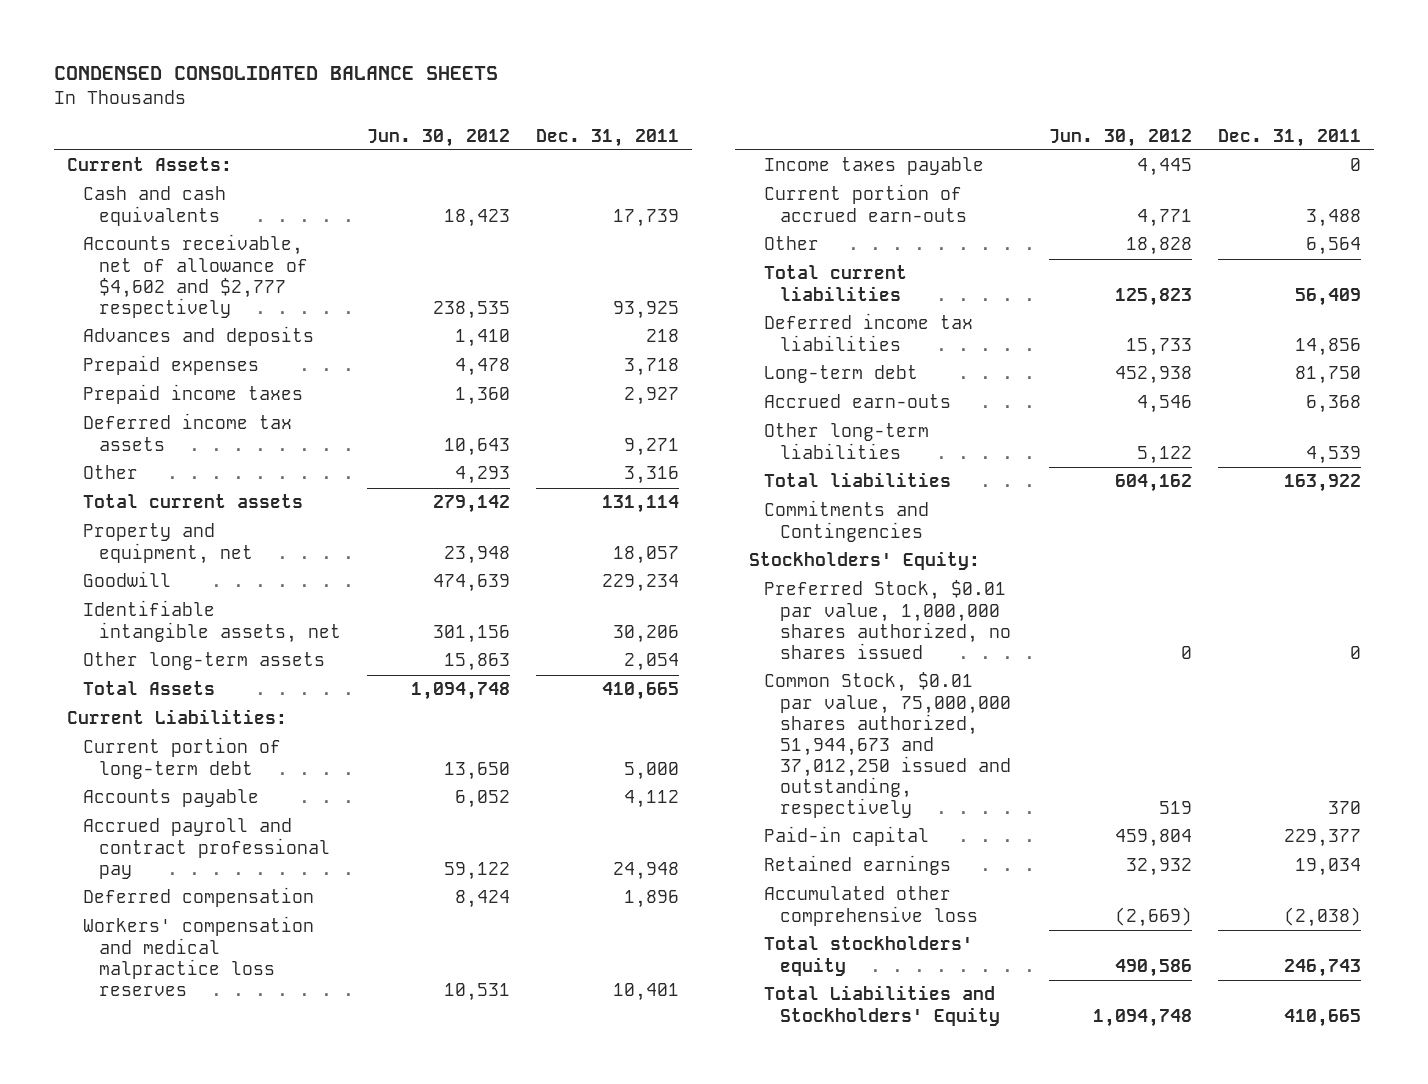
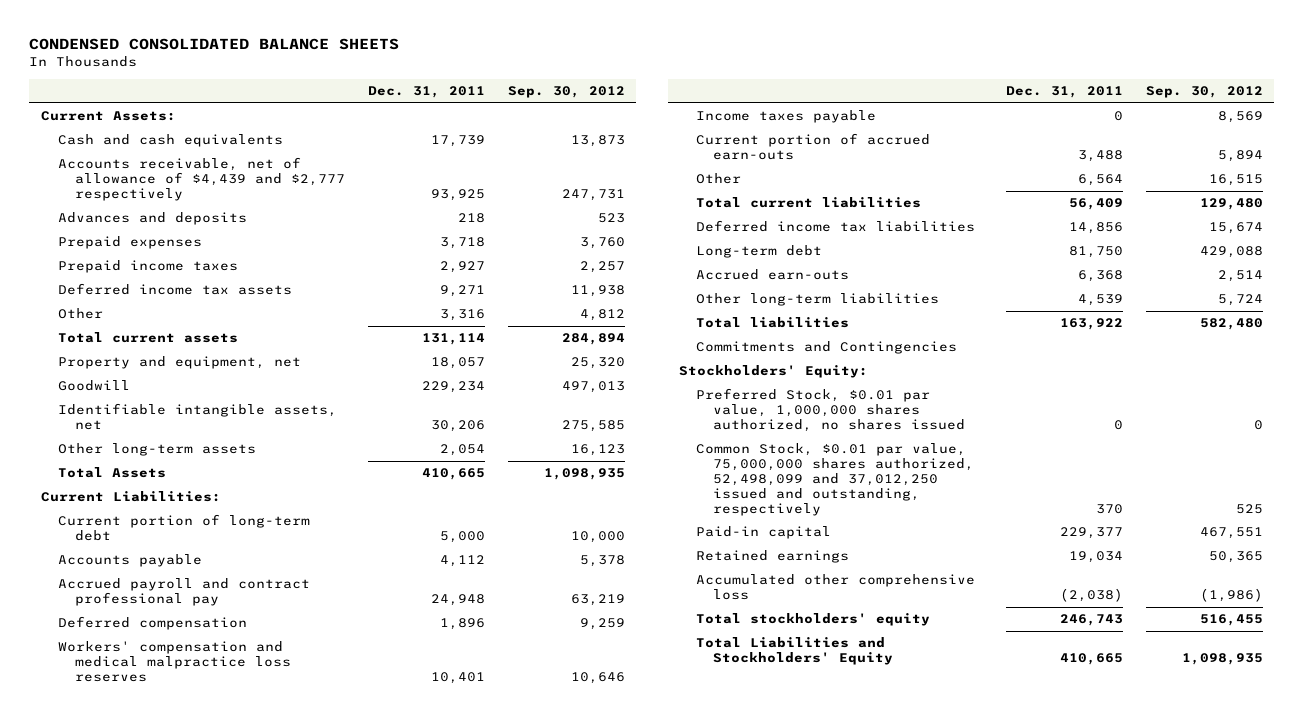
[366,128,510,147] Jun. 30, 2012 -> none
none -> [507,85,625,98] Sep. 30, 2012
[82,234,308,318] Accounts receivable, net of allowance of $4,602 and $2,777 respectively -> [57,157,345,202] Accounts receivable, net of allowance of $4,439 and $2,777 respectively
[764,672,1012,818] Common Stock, $0.01 par value, 75,000,000 shares authorized, 51,944,673 and 37,012,250 issued and outstanding, respectively -> [696,443,974,516] Common Stock, $0.01 par value, 75,000,000 shares authorized, 52,498,099 and 37,012,250 issued and outstanding, respectively

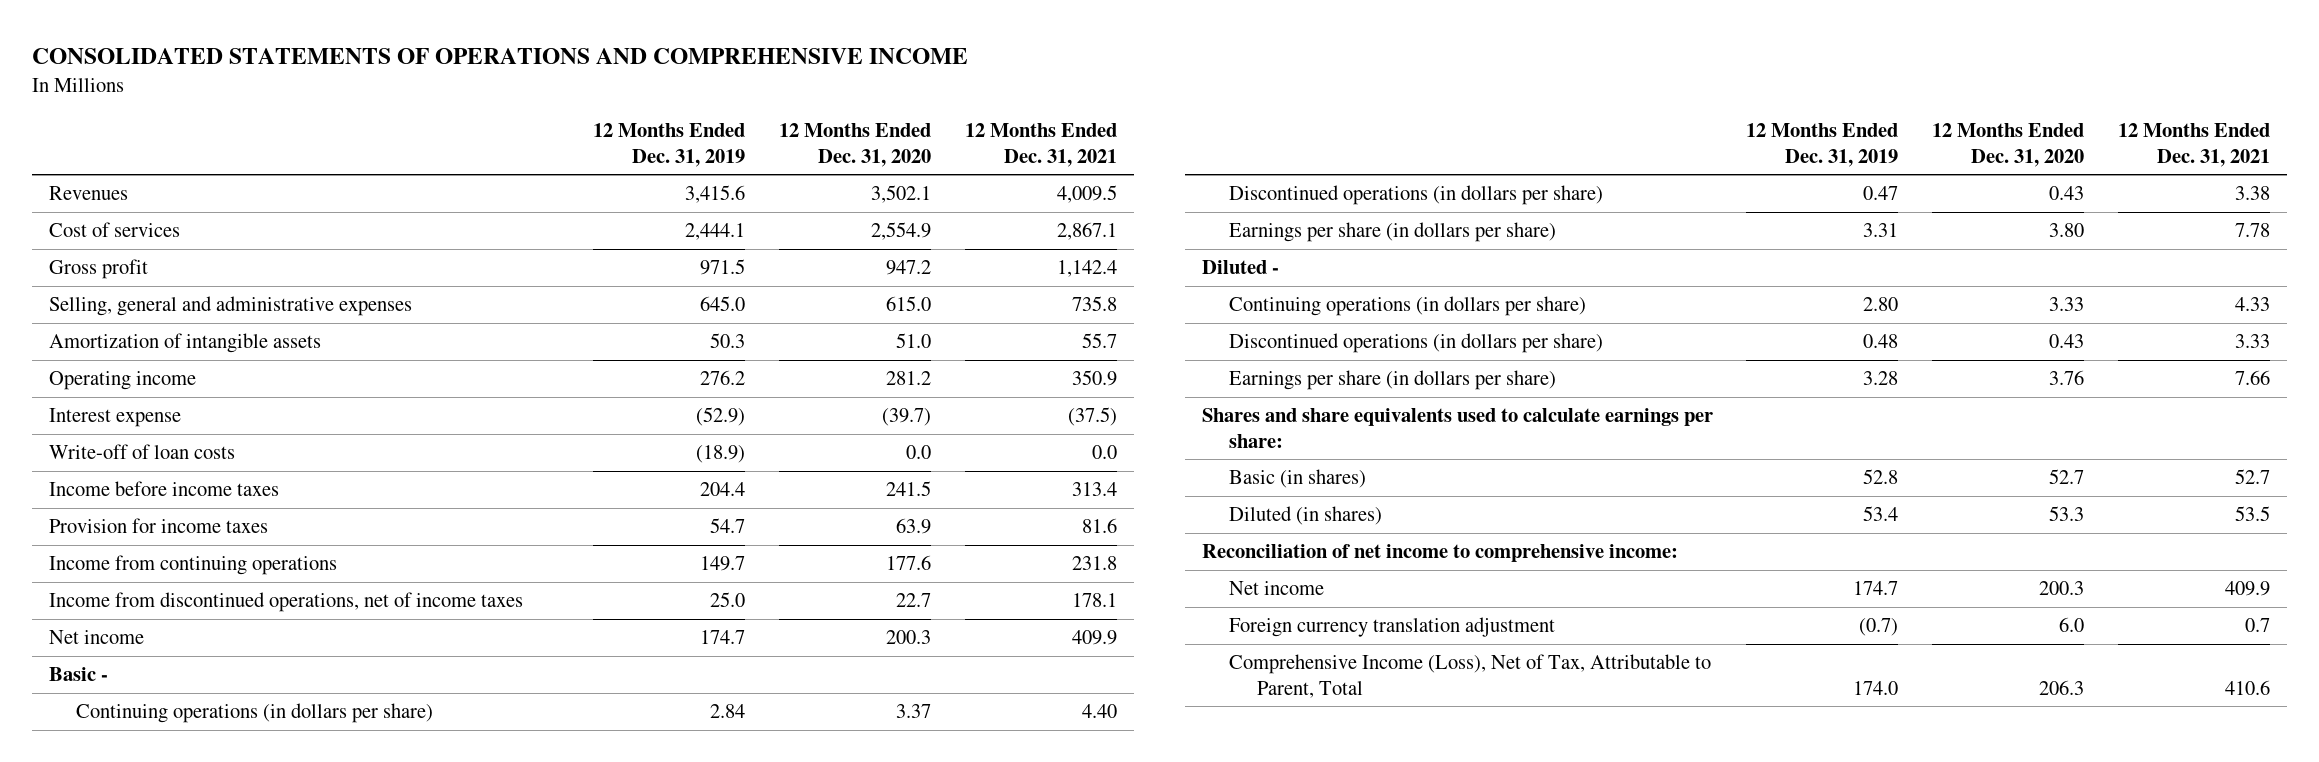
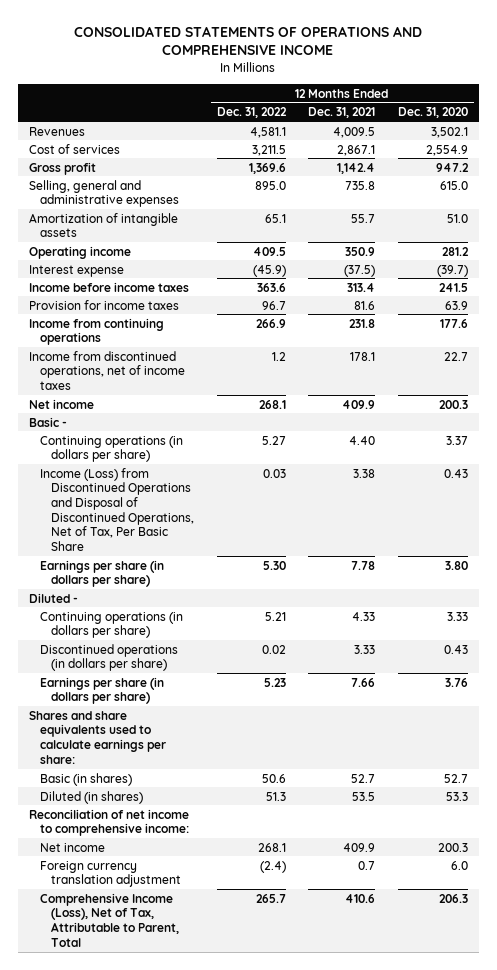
[593,123,746,167] 12 Months Ended Dec. 31, 2019 -> none
none -> [216,107,287,119] Dec. 31, 2022
[48,444,235,460] Write-off of loan costs -> none
[1229,185,1604,206] Discontinued operations (in dollars per share) -> [40,467,195,552] Income (Loss) from Discontinued Operations and Disposal of Discontinued Operations, Net of Tax, Per Basic Share

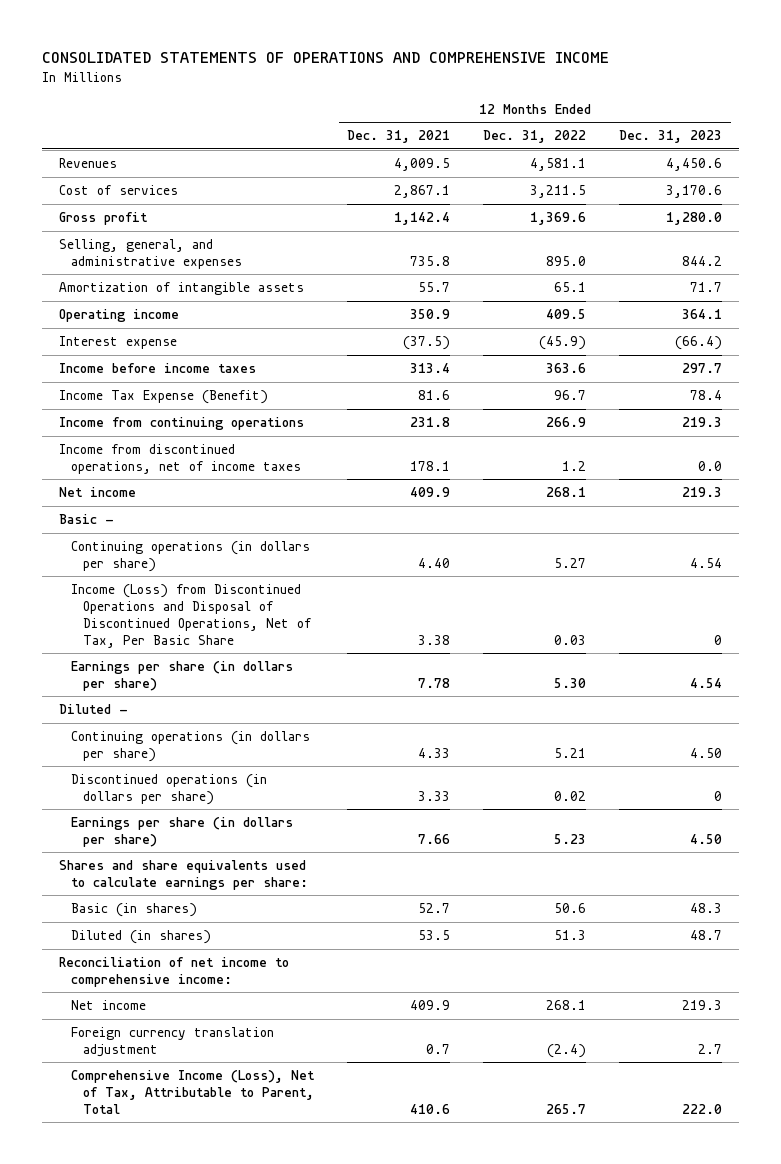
[398,107,469,119] Dec. 31, 2020 -> none
none -> [619,130,723,144] Dec. 31, 2023
[28,179,180,208] Selling, general and administrative expenses -> [58,239,242,269] Selling, general, and administrative expenses
[28,299,179,310] Provision for income taxes -> [58,390,268,405] Income Tax Expense (Benefit)

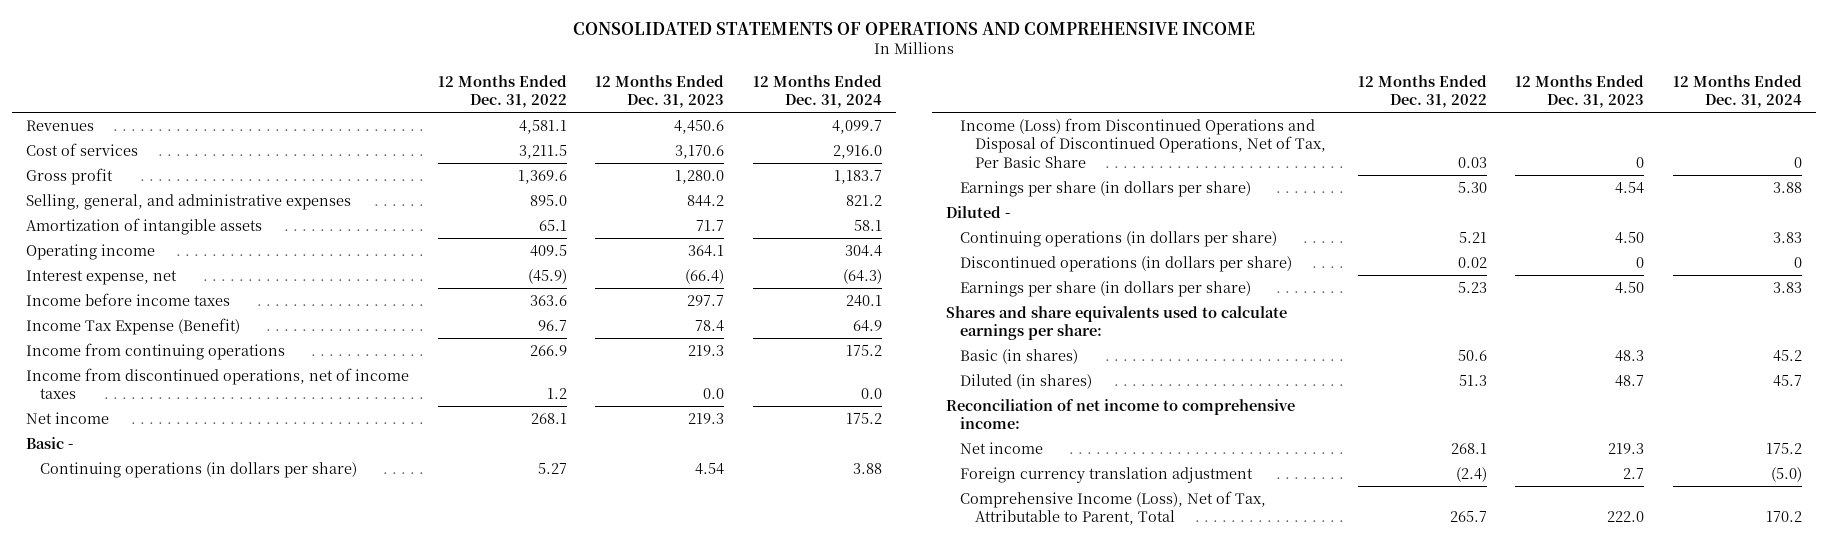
[347,130,451,144] Dec. 31, 2021 -> none
none -> [752,74,882,109] 12 Months Ended Dec. 31, 2024
[58,336,177,350] Interest expense -> [26,269,178,285] Interest expense, net

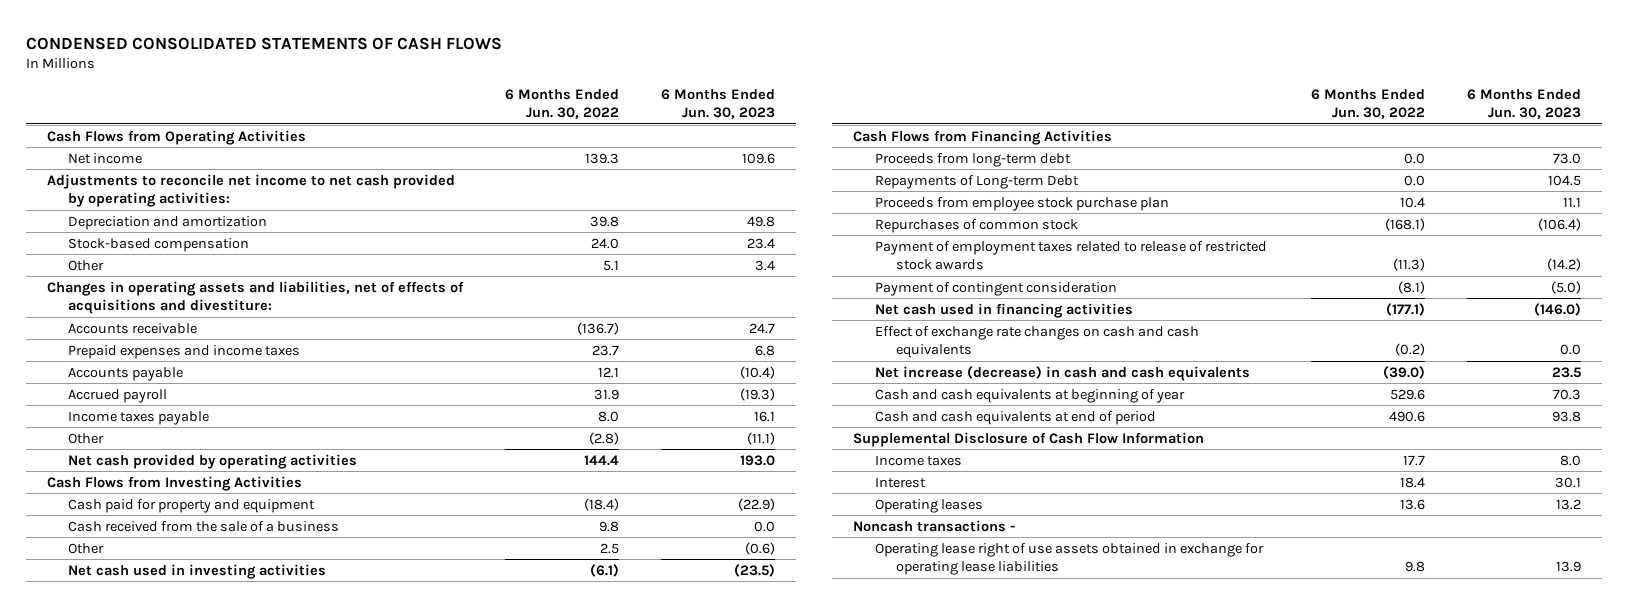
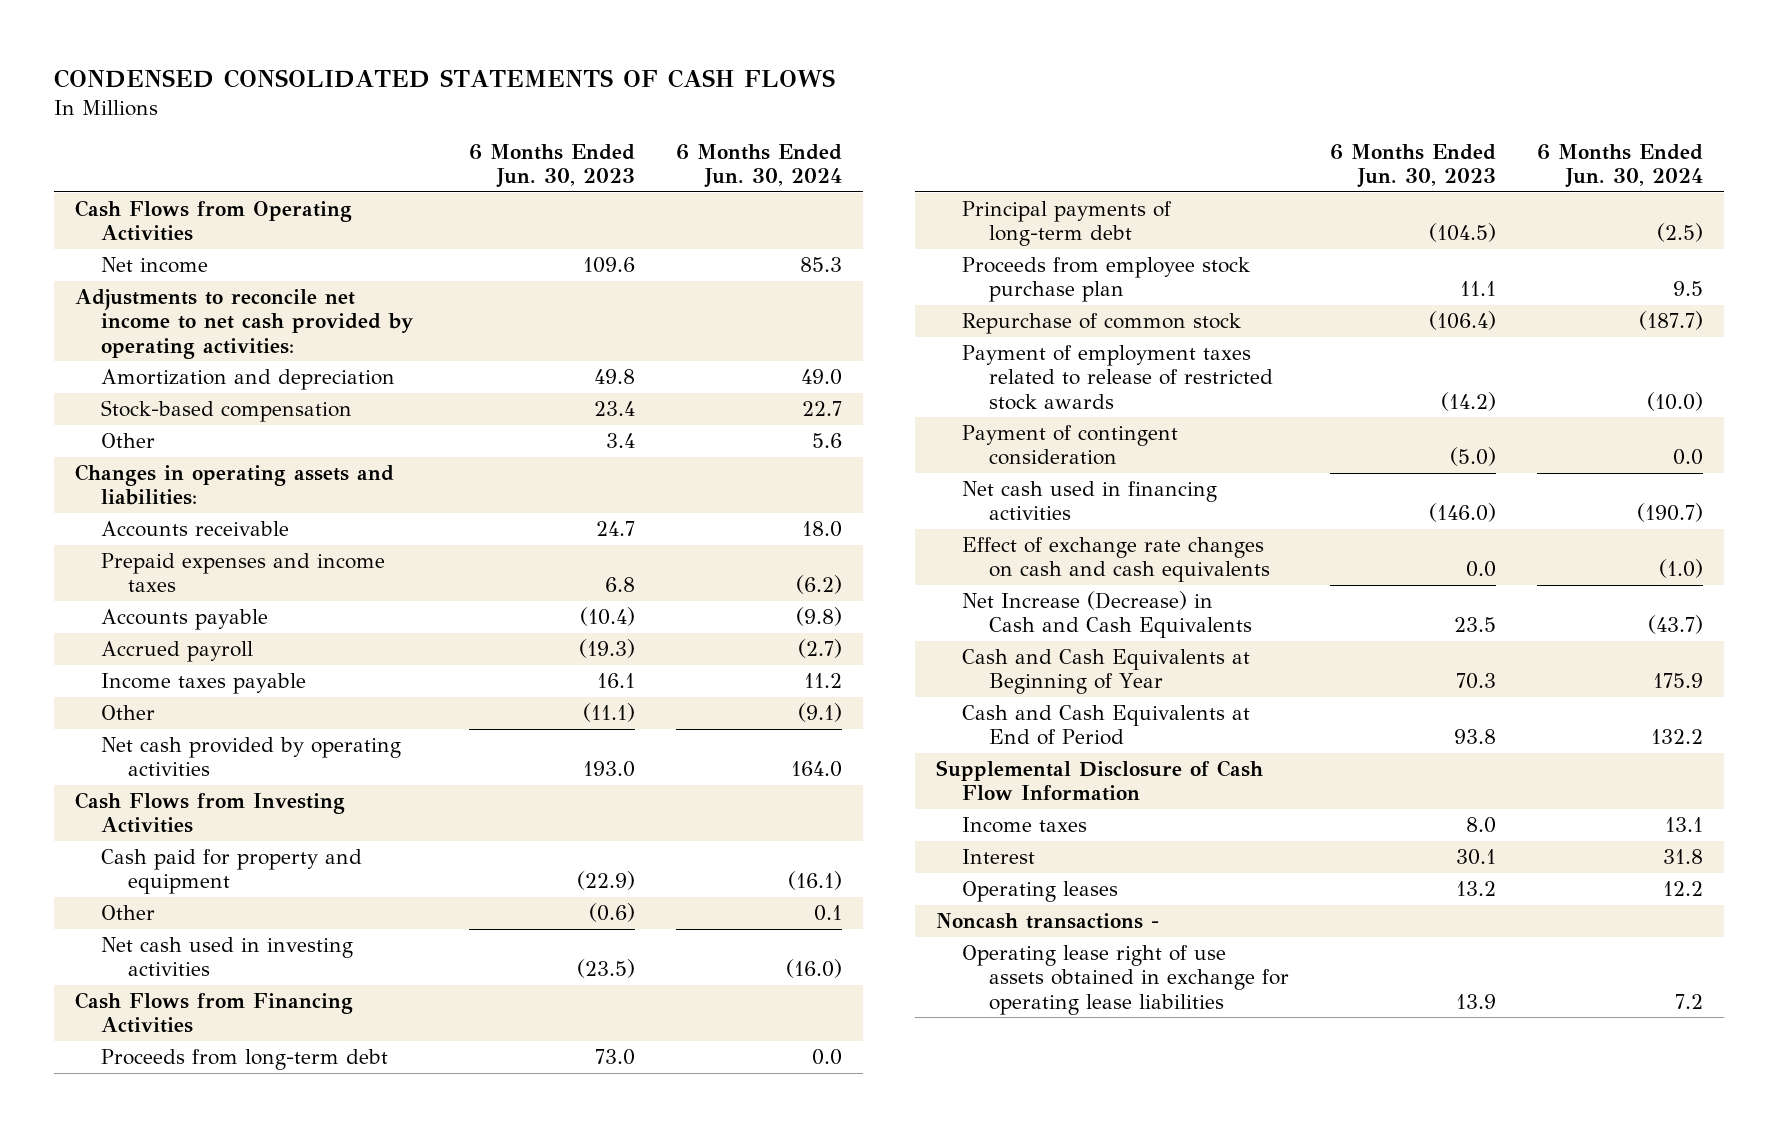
[504,88,619,119] 6 Months Ended Jun. 30, 2022 -> none
none -> [676,143,843,188] 6 Months Ended Jun. 30, 2024
[67,215,267,230] Depreciation and amortization -> [101,369,396,391] Amortization and depreciation
[46,280,464,314] Changes in operating assets and liabilities, net of effects of acquisitions and divestiture: -> [74,464,394,506] Changes in operating assets and liabilities:
[67,520,339,532] Cash received from the sale of a business -> none
[874,174,1079,189] Repayments of Long-term Debt -> [962,201,1173,247] Principal payments of long-term debt
[1548,174,1582,186] 104.5 -> [1428,223,1496,243] (104.5)
[874,218,1078,233] Repurchases of common stock -> [962,313,1242,335] Repurchase of common stock
[874,365,1250,381] Net increase (decrease) in cash and cash equivalents -> [962,591,1252,639] Net Increase (Decrease) in Cash and Cash Equivalents
[874,388,1185,403] Cash and cash equivalents at beginning of year -> [962,649,1251,695] Cash and Cash Equivalents at Beginning of Year
[874,410,1156,425] Cash and cash equivalents at end of period -> [962,705,1251,746] Cash and Cash Equivalents at End of Period

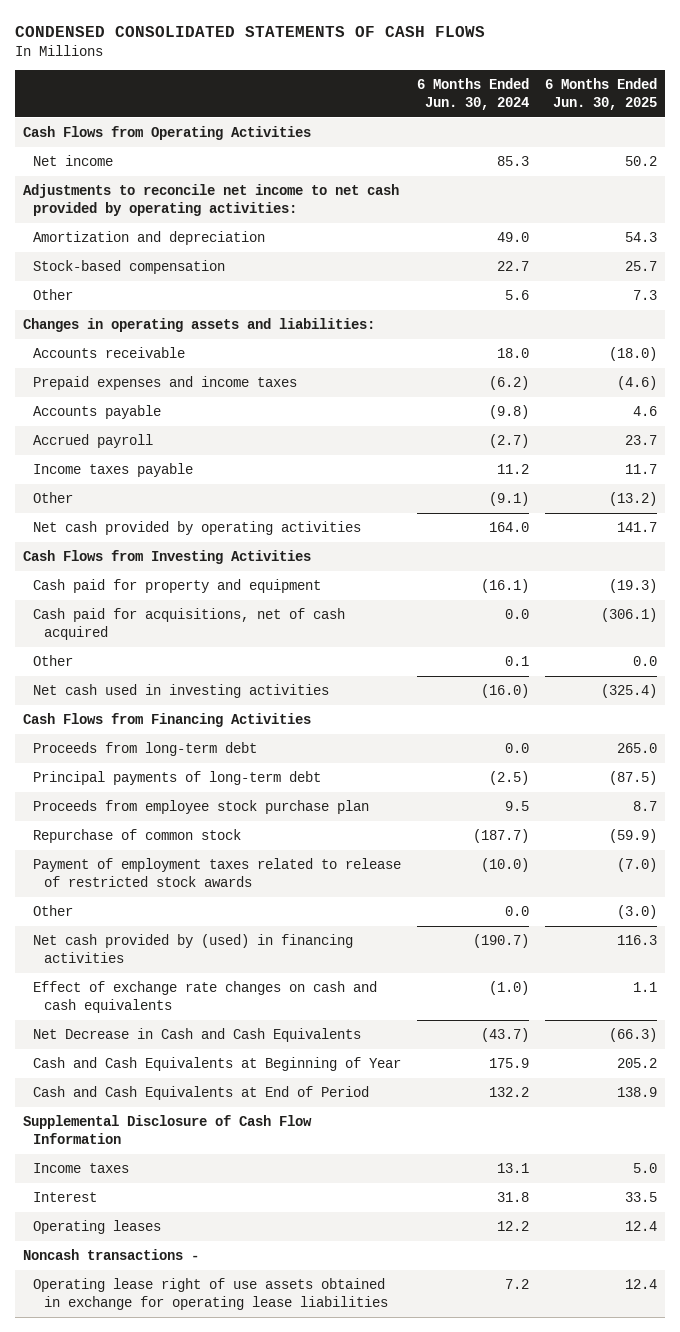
[468,143,635,188] 6 Months Ended Jun. 30, 2023 -> none
none -> [545,77,658,110] 6 Months Ended Jun. 30, 2025
none -> [33,608,346,640] Cash paid for acquisitions, net of cash acquired
[962,425,1179,466] Payment of contingent consideration -> [33,905,74,917] Other
[962,481,1218,521] Net cash used in financing activities -> [33,934,354,963] Net cash provided by (used) in financing activities
[962,591,1252,639] Net Increase (Decrease) in Cash and Cash Equivalents -> [33,1028,362,1043] Net Decrease in Cash and Cash Equivalents

